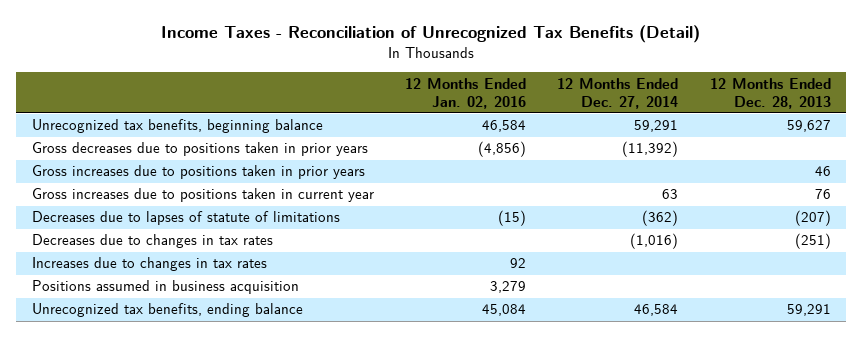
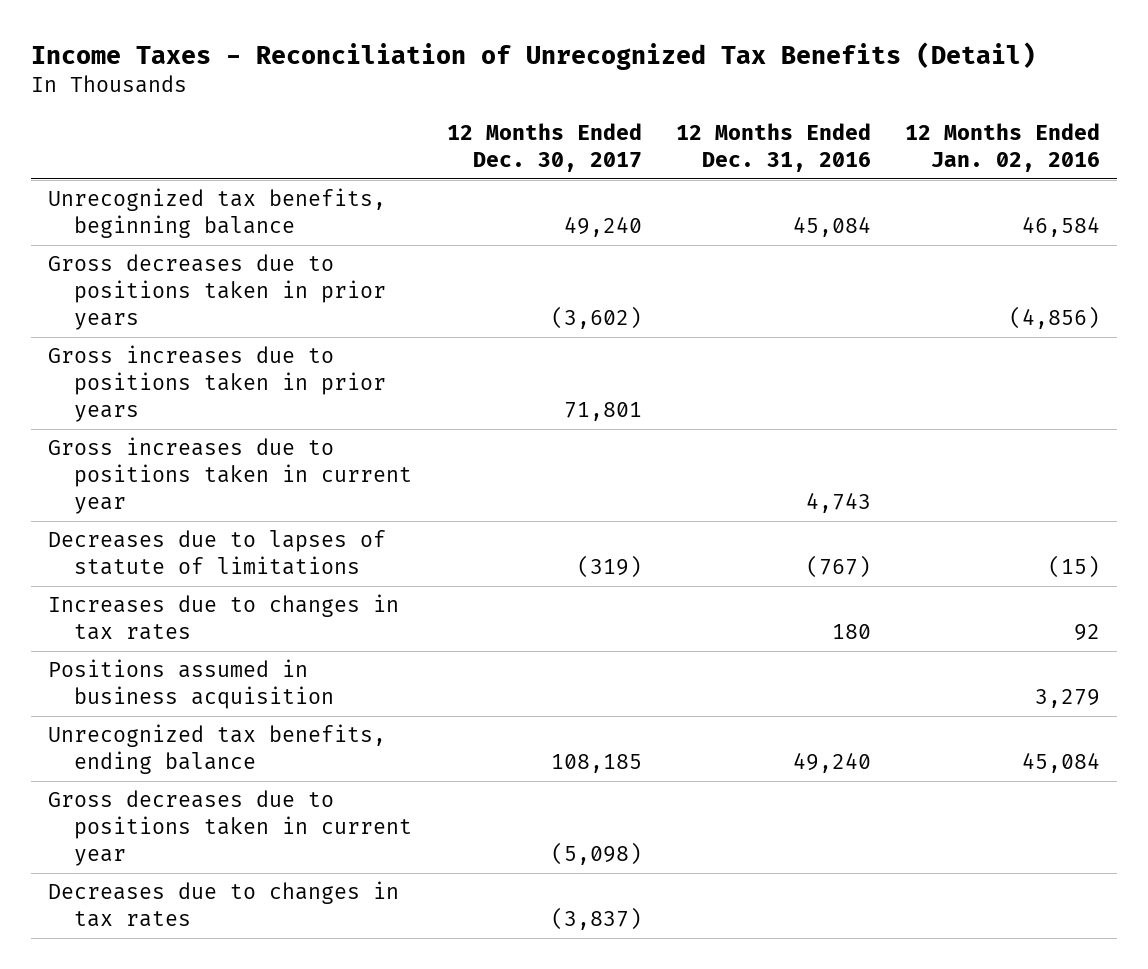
[557,77,679,109] 12 Months Ended Dec. 27, 2014 -> none
[709,77,831,109] 12 Months Ended Dec. 28, 2013 -> none
none -> [446,123,642,172] 12 Months Ended Dec. 30, 2017
none -> [675,123,871,172] 12 Months Ended Dec. 31, 2016
none -> [47,790,413,867] Gross decreases due to positions taken in current year
[31,234,273,249] Decreases due to changes in tax rates -> [47,881,399,928] Decreases due to changes in tax rates

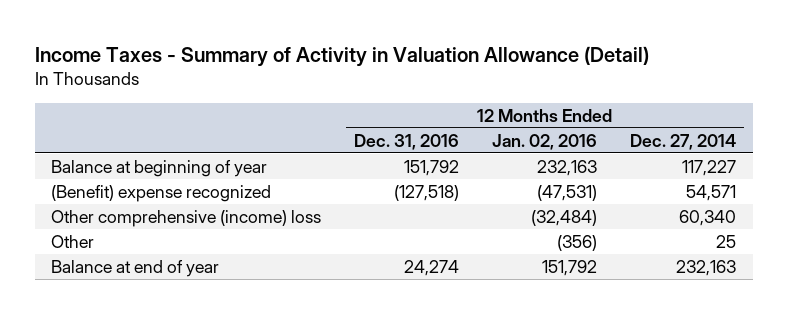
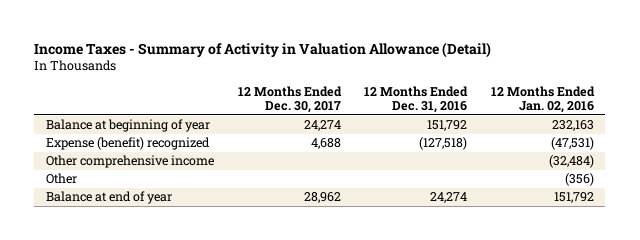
[630,133,737,150] Dec. 27, 2014 -> none
none -> [237,85,342,114] 12 Months Ended Dec. 30, 2017
[51,184,272,202] (Benefit) expense recognized -> [46,137,211,151] Expense (benefit) recognized
[51,209,322,227] Other comprehensive (income) loss -> [46,155,215,169] Other comprehensive income

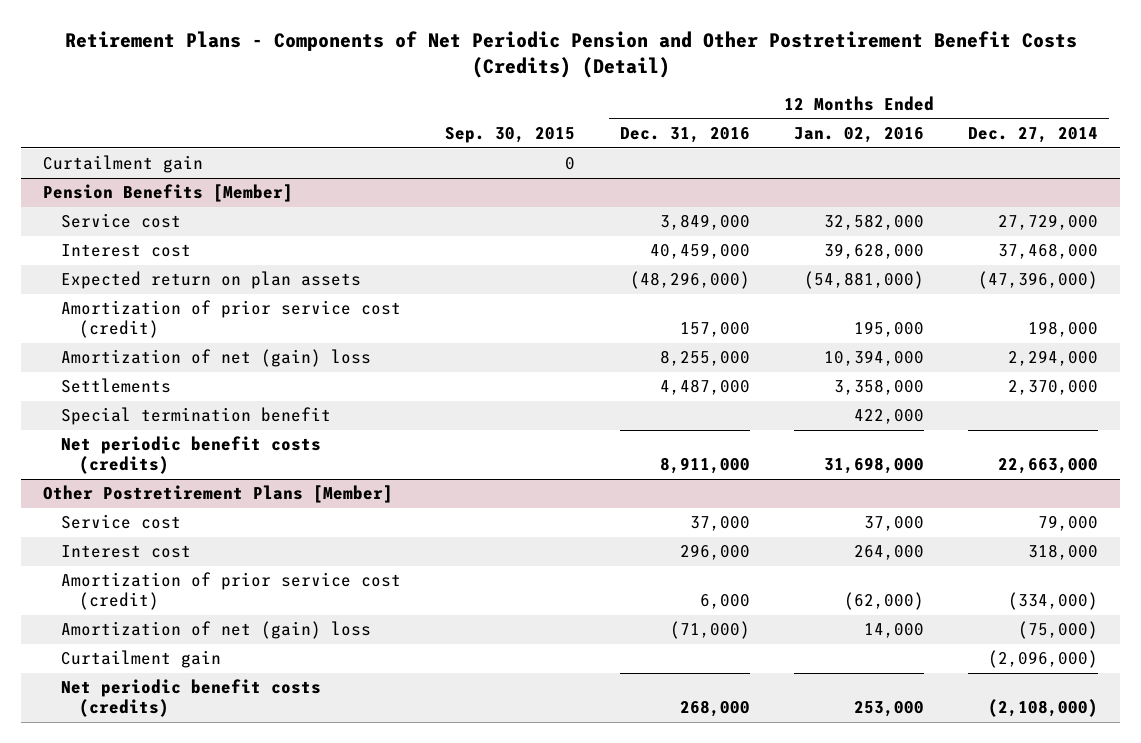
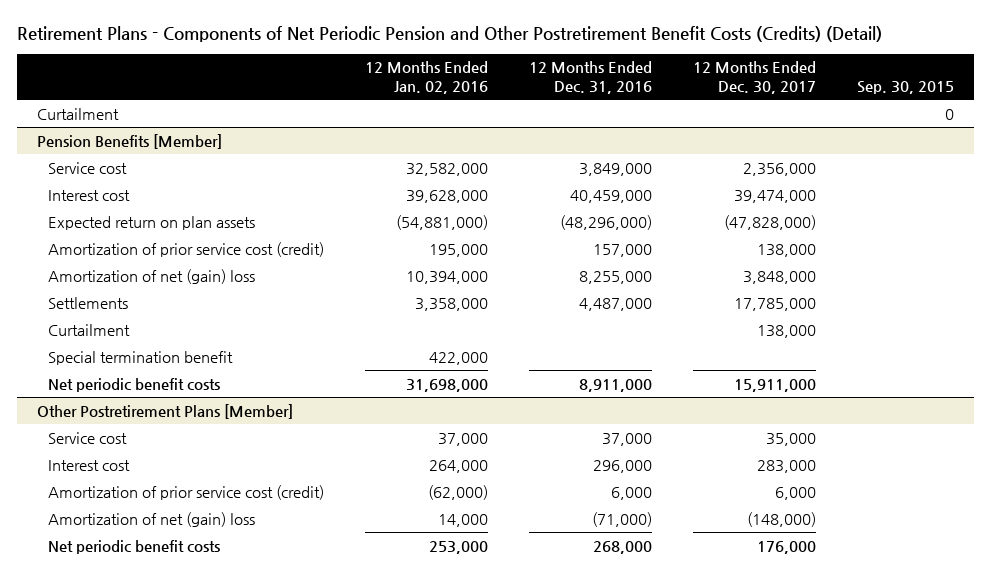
[968,127,1099,144] Dec. 27, 2014 -> none
none -> [692,61,816,94] 12 Months Ended Dec. 30, 2017
[42,155,203,174] Curtailment gain -> [37,107,120,120] Curtailment
none -> [48,323,131,336] Curtailment
[61,436,322,475] Net periodic benefit costs (credits) -> [48,377,221,392] Net periodic benefit costs
[61,650,222,669] Curtailment gain -> none
[61,679,322,718] Net periodic benefit costs (credits) -> [48,539,221,554] Net periodic benefit costs

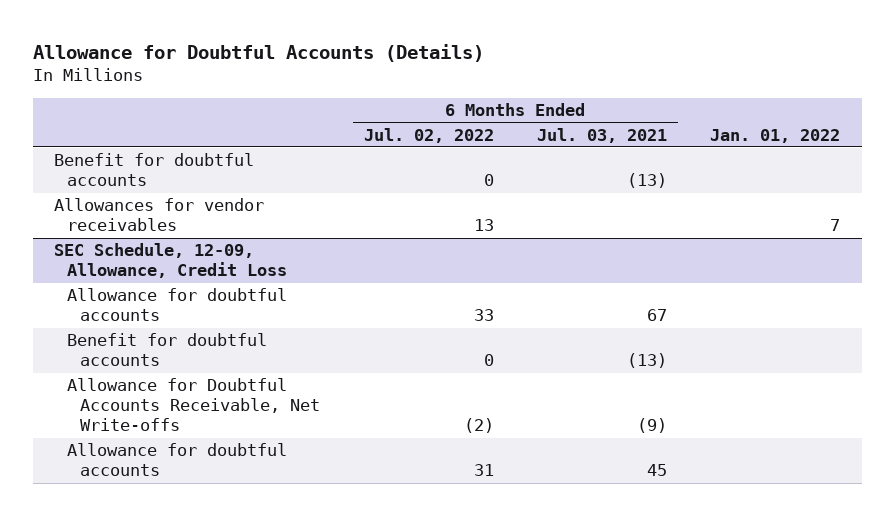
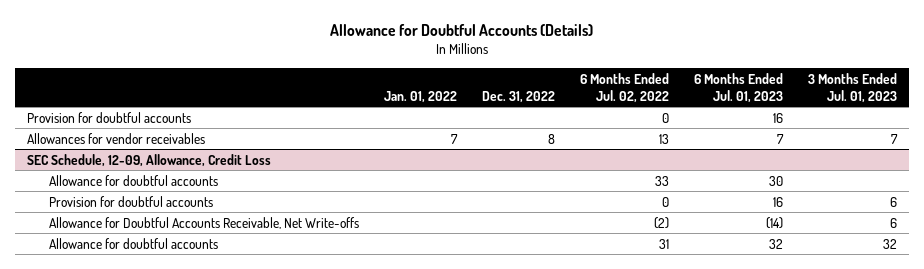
[537,127,668,143] Jul. 03, 2021 -> none
none -> [481,90,555,103] Dec. 31, 2022
none -> [693,72,783,103] 6 Months Ended Jul. 01, 2023
none -> [807,72,897,103] 3 Months Ended Jul. 01, 2023
[54,153,255,187] Benefit for doubtful accounts -> [27,111,192,123] Provision for doubtful accounts
[67,333,268,367] Benefit for doubtful accounts -> [48,195,213,207] Provision for doubtful accounts

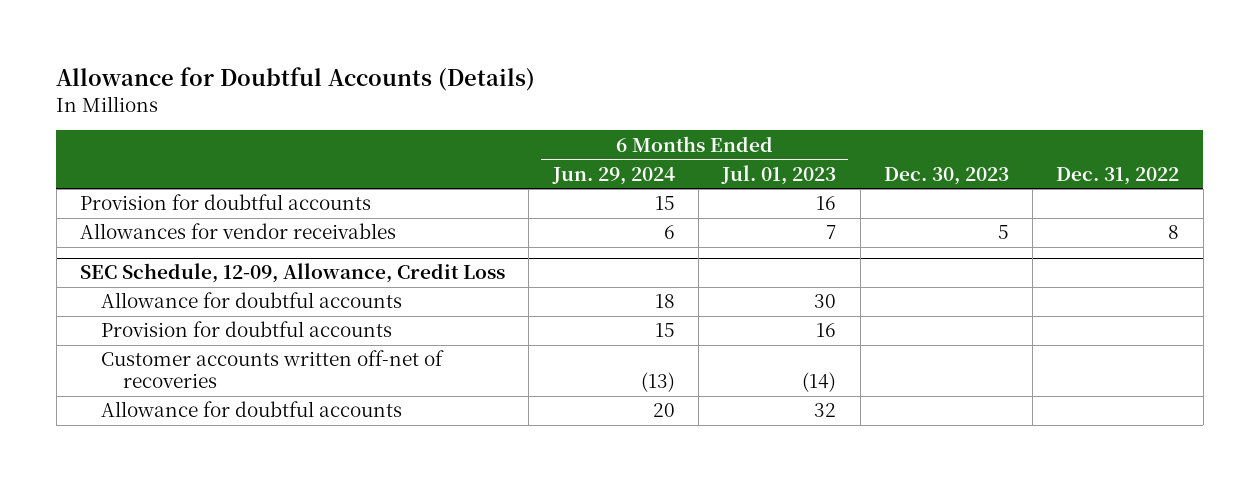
[383,90,457,103] Jan. 01, 2022 -> none
[579,72,669,103] 6 Months Ended Jul. 02, 2022 -> none
[807,72,897,103] 3 Months Ended Jul. 01, 2023 -> none
none -> [551,166,675,185] Jun. 29, 2024
none -> [883,166,1009,185] Dec. 30, 2023
[48,216,359,229] Allowance for Doubtful Accounts Receivable, Net Write-offs -> [101,350,445,389] Customer accounts written off-net of recoveries

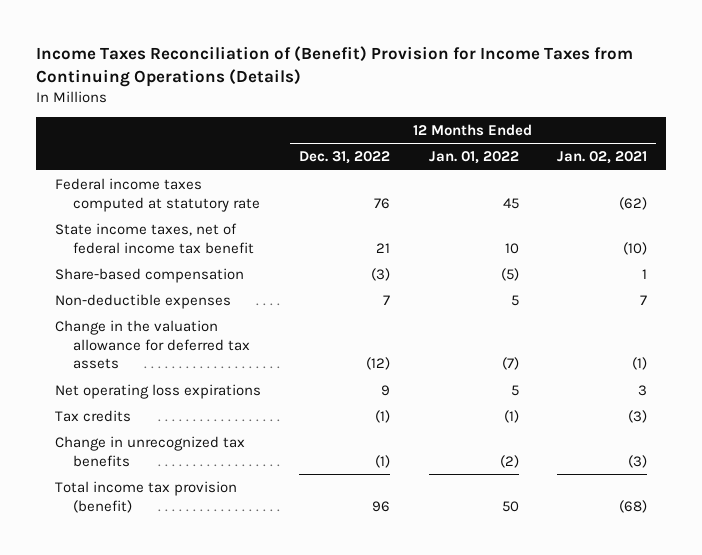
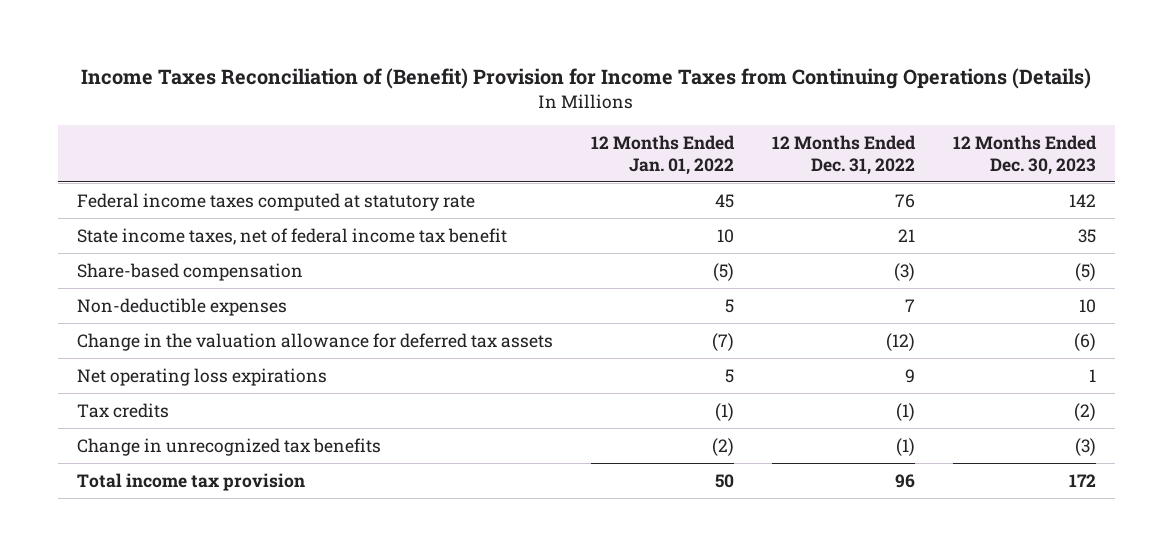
[556,151,647,165] Jan. 02, 2021 -> none
none -> [952,134,1097,175] 12 Months Ended Dec. 30, 2023
[55,480,238,513] Total income tax provision (benefit) -> [76,472,305,491] Total income tax provision

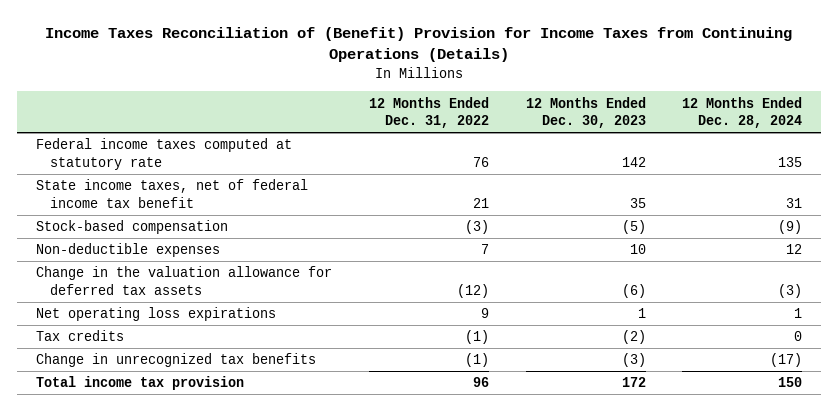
[590,134,735,175] 12 Months Ended Jan. 01, 2022 -> none
none -> [682,96,803,128] 12 Months Ended Dec. 28, 2024
[76,262,303,281] Share-based compensation -> [35,220,228,235] Stock-based compensation

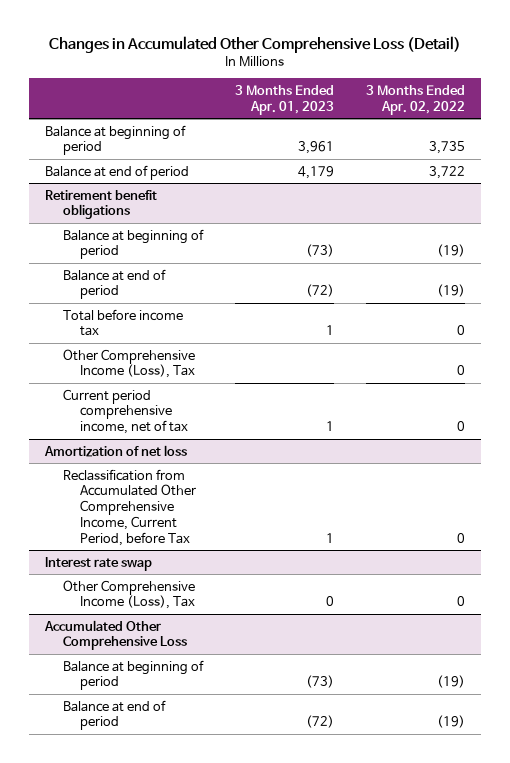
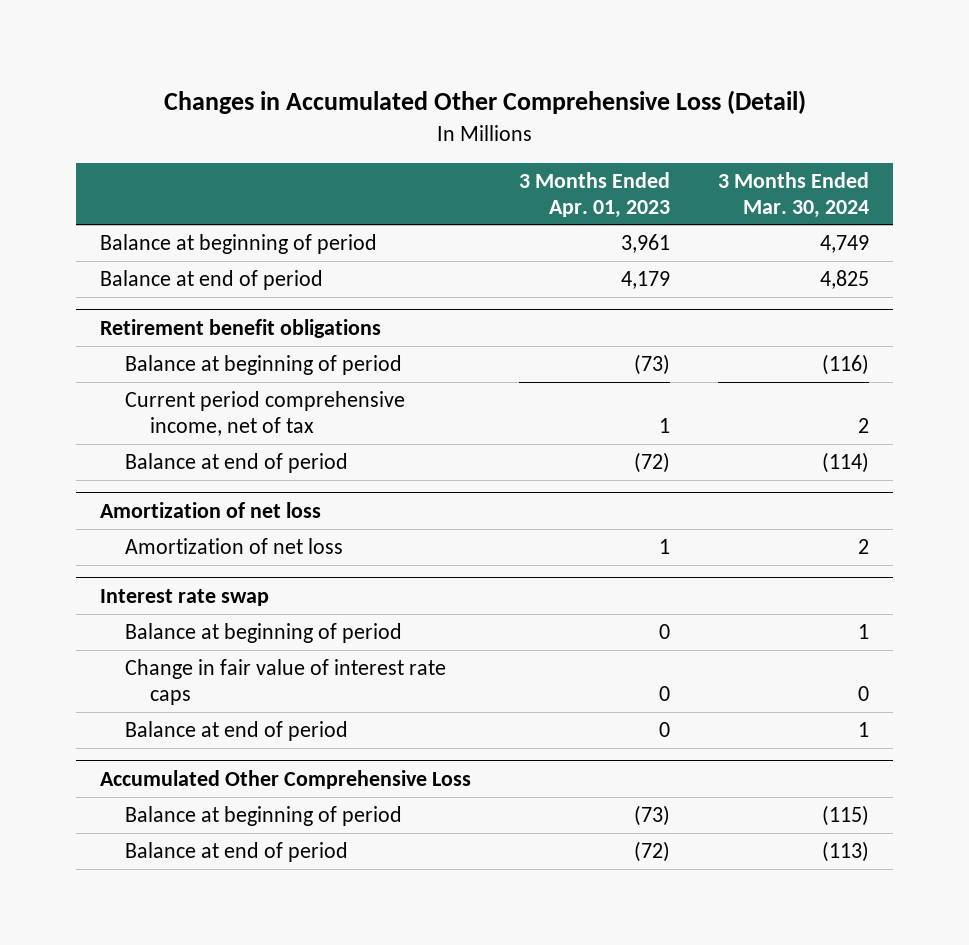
[366,84,466,115] 3 Months Ended Apr. 02, 2022 -> none
none -> [718,171,870,218] 3 Months Ended Mar. 30, 2024
[62,308,183,337] Total before income tax -> none
[62,348,196,379] Other Comprehensive Income (Loss), Tax -> none
[62,268,166,300] Balance at end of period -> [125,453,349,474] Balance at end of period
[62,468,197,546] Reclassification from Accumulated Other Comprehensive Income, Current Period, before Tax -> [125,538,344,555] Amortization of net loss
[62,579,196,610] Other Comprehensive Income (Loss), Tax -> none
none -> [125,623,403,644] Balance at beginning of period
none -> [125,659,447,705] Change in fair value of interest rate caps
none -> [125,721,349,742] Balance at end of period

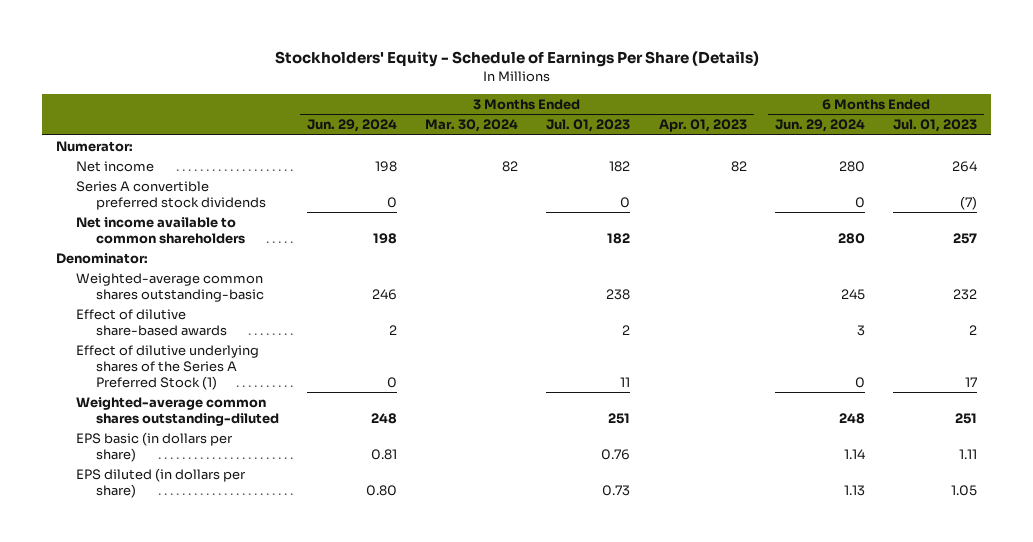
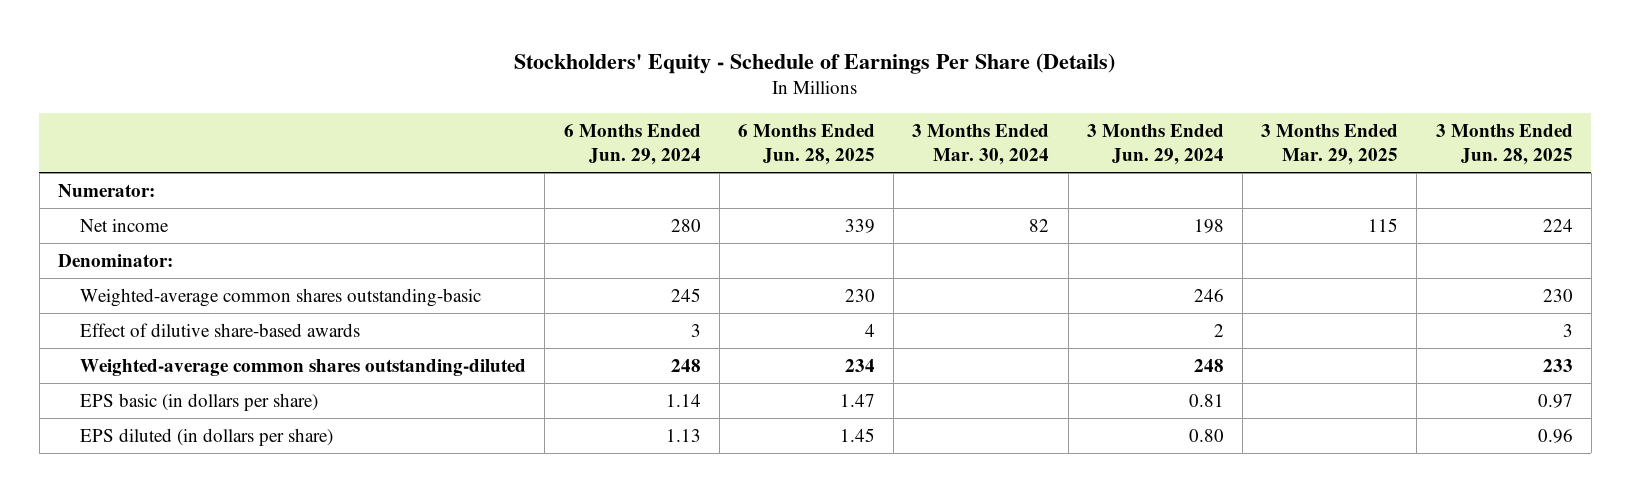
[546,119,631,133] Jul. 01, 2023 -> none
[658,119,747,133] Apr. 01, 2023 -> none
[893,119,978,133] Jul. 01, 2023 -> none
none -> [738,124,876,166] 6 Months Ended Jun. 28, 2025
none -> [1261,124,1399,166] 3 Months Ended Mar. 29, 2025
none -> [1435,124,1573,166] 3 Months Ended Jun. 28, 2025
[76,181,266,210] Series A convertible preferred stock dividends -> none
[76,217,245,244] Net income available to common shareholders -> none
[76,345,260,390] Effect of dilutive underlying shares of the Series A Preferred Stock (1) -> none

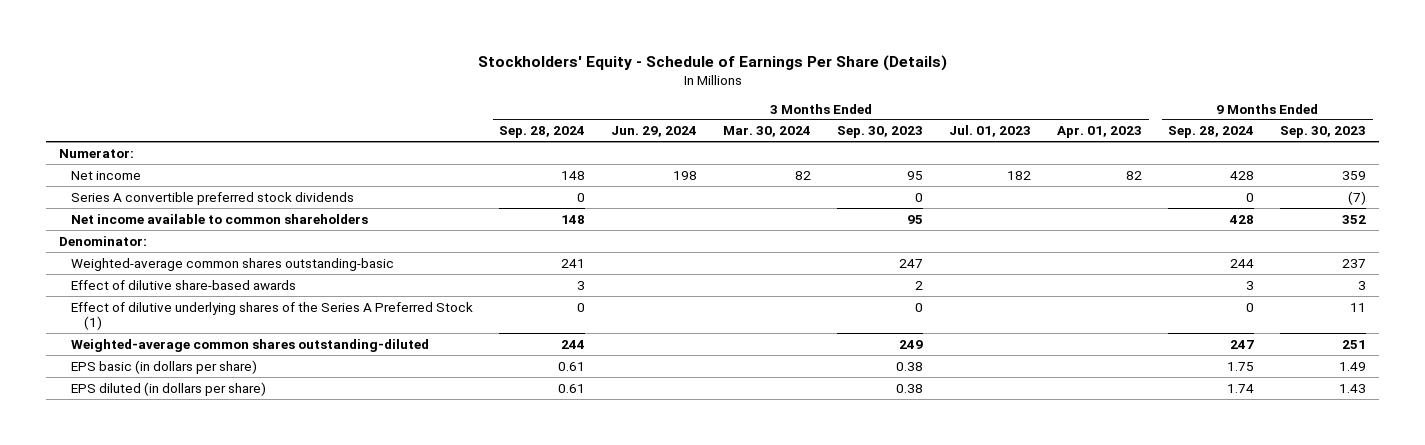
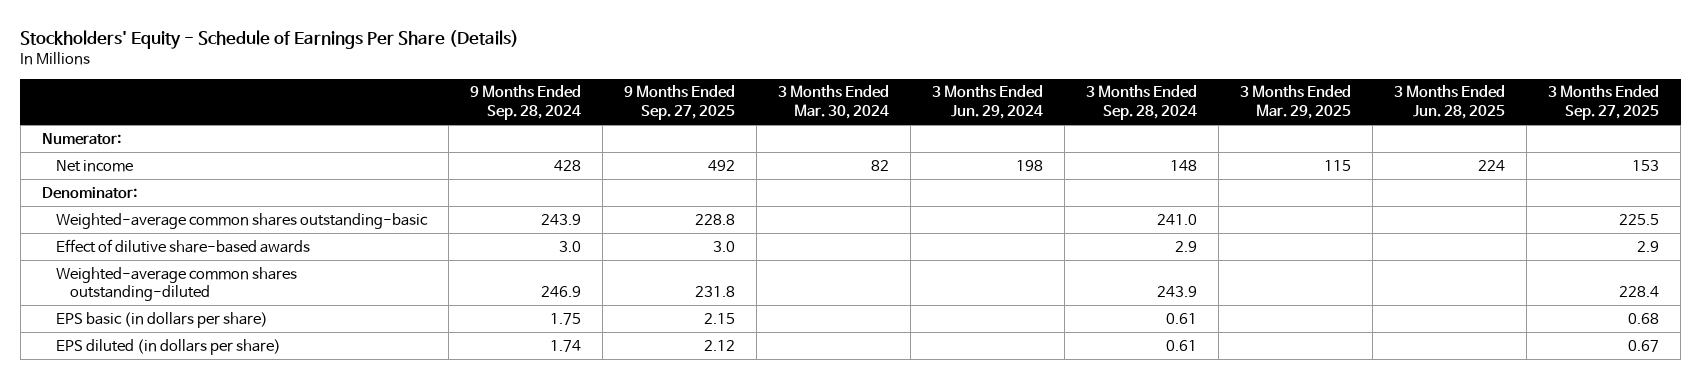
[837,126,924,139] Sep. 30, 2023 -> none
[949,125,1032,138] Jul. 01, 2023 -> none
[1057,126,1143,139] Apr. 01, 2023 -> none
[1280,126,1367,139] Sep. 30, 2023 -> none
none -> [624,85,736,121] 9 Months Ended Sep. 27, 2025
none -> [1240,85,1352,120] 3 Months Ended Mar. 29, 2025
none -> [1394,85,1506,120] 3 Months Ended Jun. 28, 2025
none -> [1548,85,1660,121] 3 Months Ended Sep. 27, 2025
[71,191,355,205] Series A convertible preferred stock dividends -> none
[71,213,369,224] Net income available to common shareholders -> none
[71,301,474,331] Effect of dilutive underlying shares of the Series A Preferred Stock (1) -> none
[561,258,586,268] 241 -> [1157,213,1198,225] 241.0
[1230,258,1255,268] 244 -> [541,213,582,225] 243.9
[577,280,586,290] 3 -> [1175,240,1198,252] 2.9
[1246,280,1255,290] 3 -> [559,240,582,252] 3.0
[561,339,586,349] 244 -> [1157,286,1198,298] 243.9
[1230,339,1255,349] 247 -> [541,286,582,298] 246.9

